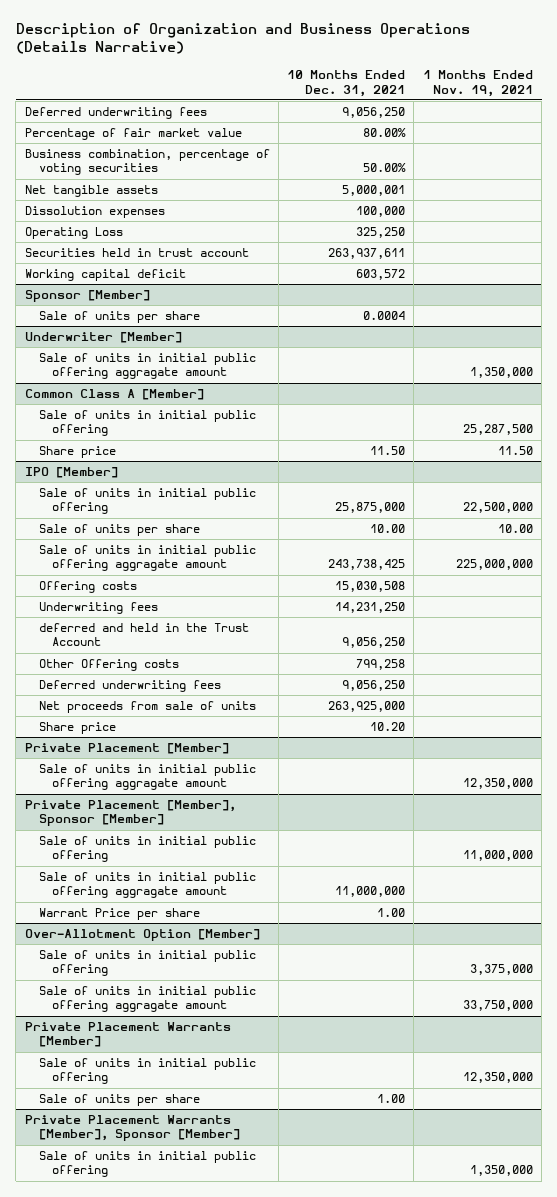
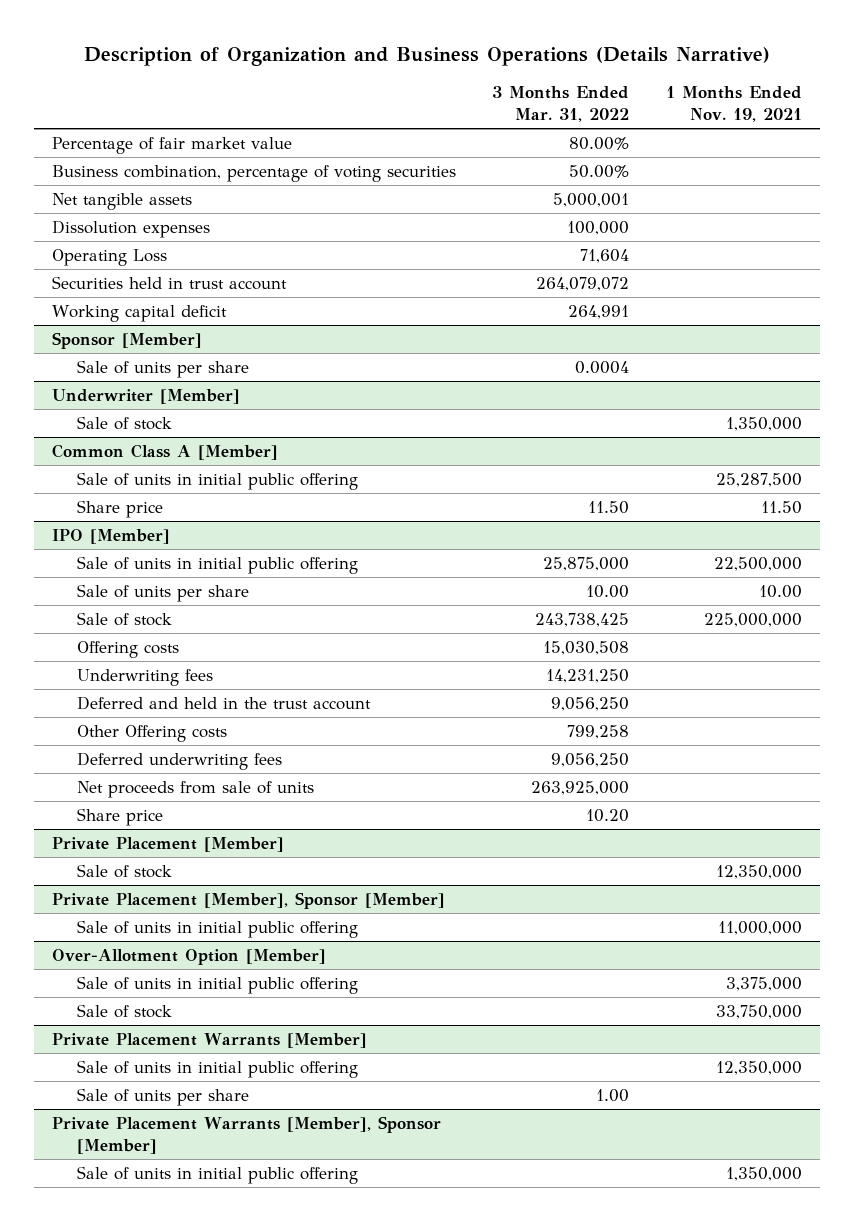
[287,70,406,97] 10 Months Ended Dec. 31, 2021 -> none
none -> [492,85,630,123] 3 Months Ended Mar. 31, 2022
[24,107,207,120] Deferred underwriting fees -> none
[38,353,256,380] Sale of units in initial public offering aggragate amount -> [76,415,172,430] Sale of stock
[38,545,256,572] Sale of units in initial public offering aggragate amount -> [76,611,172,626] Sale of stock
[38,623,249,647] deferred and held in the Trust Account -> [76,695,371,710] Deferred and held in the trust account
[38,764,256,791] Sale of units in initial public offering aggragate amount -> [76,863,172,878] Sale of stock
[38,872,256,899] Sale of units in initial public offering aggragate amount -> none
[38,908,200,921] Warrant Price per share -> none
[38,986,256,1013] Sale of units in initial public offering aggragate amount -> [76,1003,172,1018] Sale of stock

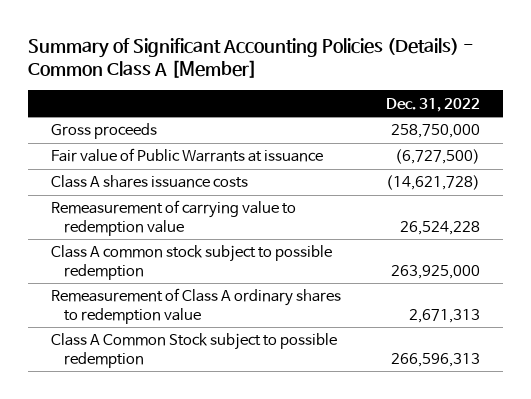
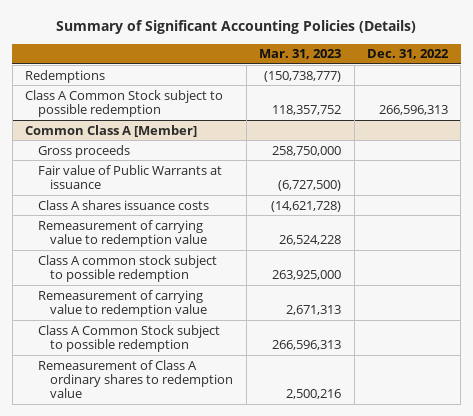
[28,37,475,79] Summary of Significant Accounting Policies (Details) - Common Class A [Member] -> [56,20,417,35] Summary of Significant Accounting Policies (Details)
none -> [259,49,342,60] Mar. 31, 2023
[51,123,158,140] Gross proceeds -> none
[51,148,324,163] Fair value of Public Warrants at issuance -> none
[51,175,249,189] Class A shares issuance costs -> none
[51,200,297,236] Remeasurement of carrying value to redemption value -> none
[51,245,333,280] Class A common stock subject to possible redemption -> none
[51,288,342,324] Remeasurement of Class A ordinary shares to redemption value -> none
none -> [25,69,106,83] Redemptions
none -> [25,124,198,137] Common Class A [Member]
none -> [37,144,130,158] Gross proceeds
none -> [37,164,222,189] Fair value of Public Warrants at issuance
none -> [37,199,209,210] Class A shares issuance costs
none -> [37,219,208,247] Remeasurement of carrying value to redemption value
none -> [37,254,217,282] Class A common stock subject to possible redemption
none -> [37,289,208,317] Remeasurement of carrying value to redemption value
none -> [37,324,220,352] Class A Common Stock subject to possible redemption
none -> [37,359,234,398] Remeasurement of Class A ordinary shares to redemption value

